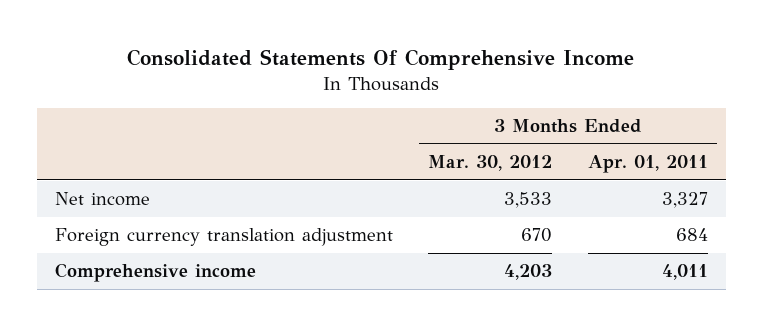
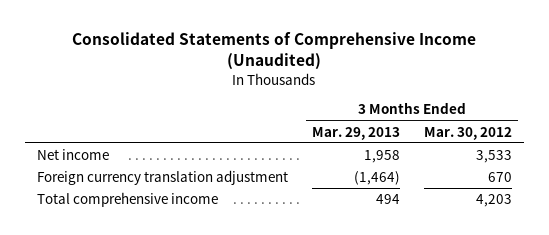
[127,49,635,71] Consolidated Statements Of Comprehensive Income -> [72,32,477,71] Consolidated Statements of Comprehensive Income (Unaudited)
[588,155,709,174] Apr. 01, 2011 -> none
none -> [311,126,400,140] Mar. 29, 2013
[54,263,256,283] Comprehensive income -> [36,192,218,208] Total comprehensive income

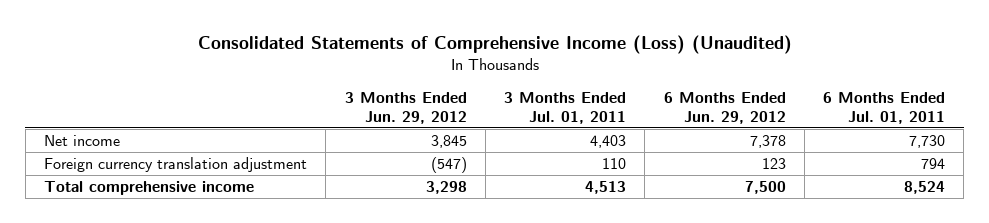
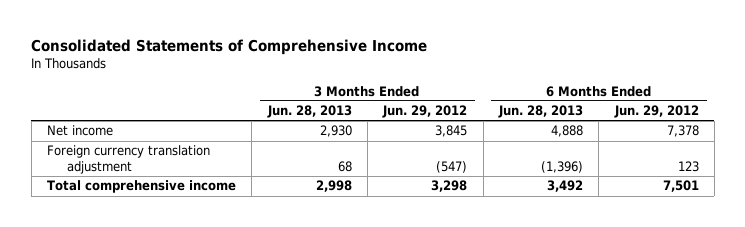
[197,35,792,55] Consolidated Statements of Comprehensive Income (Loss) (Unaudited) -> [31,38,428,55] Consolidated Statements of Comprehensive Income
[504,91,627,124] 3 Months Ended Jul. 01, 2011 -> none
[823,91,946,124] 6 Months Ended Jul. 01, 2011 -> none
none -> [266,105,352,119] Jun. 28, 2013
none -> [497,105,583,119] Jun. 28, 2013
[744,181,786,195] 7,500 -> [662,180,699,193] 7,501

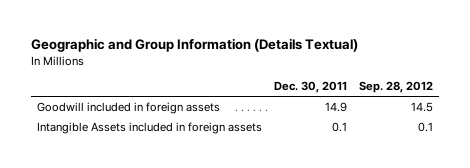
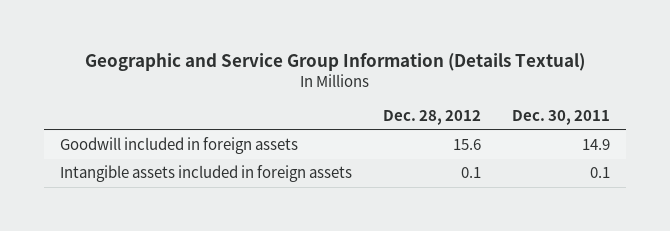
[31,38,359,53] Geographic and Group Information (Details Textual) -> [84,52,585,71] Geographic and Service Group Information (Details Textual)
[358,81,433,94] Sep. 28, 2012 -> none
none -> [382,110,481,126] Dec. 28, 2012
[37,122,263,135] Intangible Assets included in foreign assets -> [59,165,352,183] Intangible assets included in foreign assets

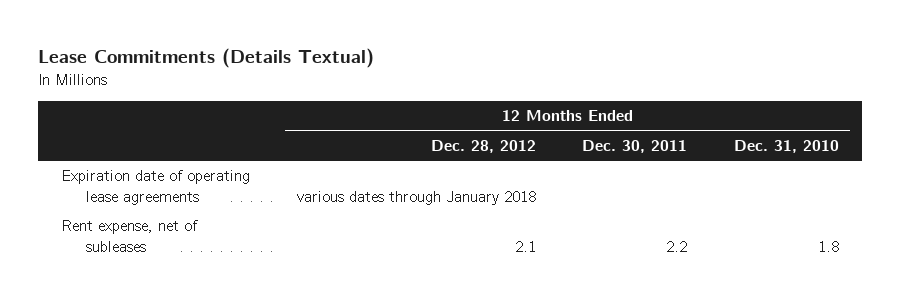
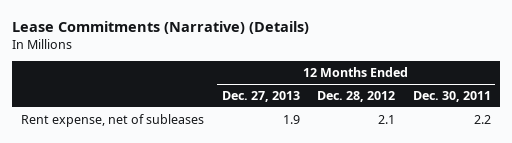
[38,48,375,69] Lease Commitments (Details Textual) -> [12,20,310,34] Lease Commitments (Narrative) (Details)
[733,139,839,153] Dec. 31, 2010 -> none
none -> [221,90,300,102] Dec. 27, 2013
[61,170,251,205] Expiration date of operating lease agreements -> none

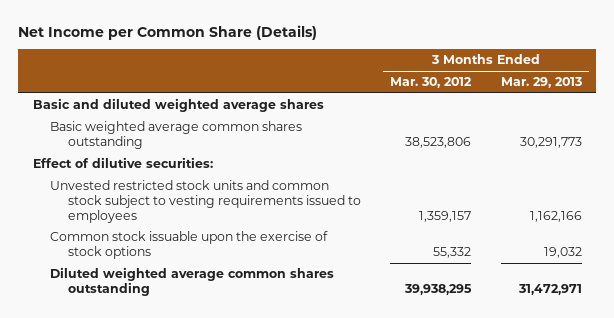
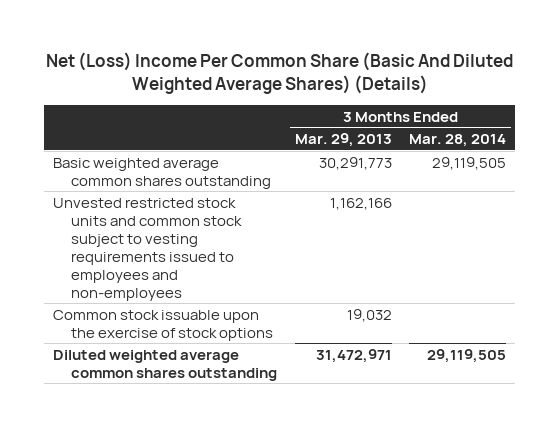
[17,24,317,40] Net Income per Common Share (Details) -> [45,52,513,95] Net (Loss) Income Per Common Share (Basic And Diluted Weighted Average Shares) (Details)
[390,77,473,89] Mar. 30, 2012 -> none
none -> [409,134,507,148] Mar. 28, 2014
[32,98,324,113] Basic and diluted weighted average shares -> none
[32,157,213,169] Effect of dilutive securities: -> none
[50,180,362,223] Unvested restricted stock units and common stock subject to vesting requirements issued to employees -> [52,197,243,301] Unvested restricted stock units and common stock subject to vesting requirements issued to employees and non-employees

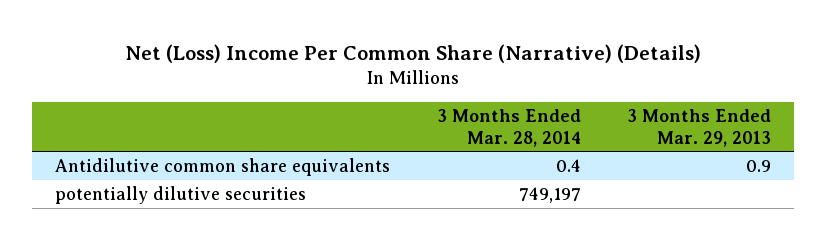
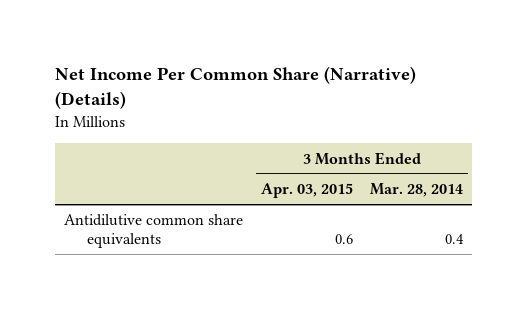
[125,44,702,64] Net (Loss) Income Per Common Share (Narrative) (Details) -> [54,66,416,110] Net Income Per Common Share (Narrative) (Details)
[626,109,771,147] 3 Months Ended Mar. 29, 2013 -> none
none -> [260,183,353,199] Apr. 03, 2015
[55,185,307,204] potentially dilutive securities -> none

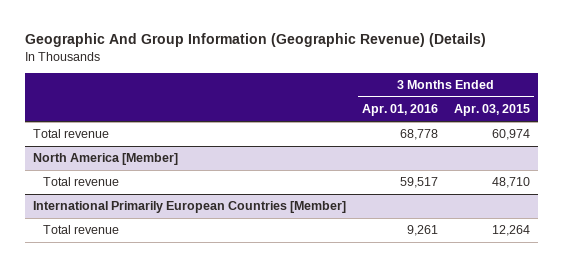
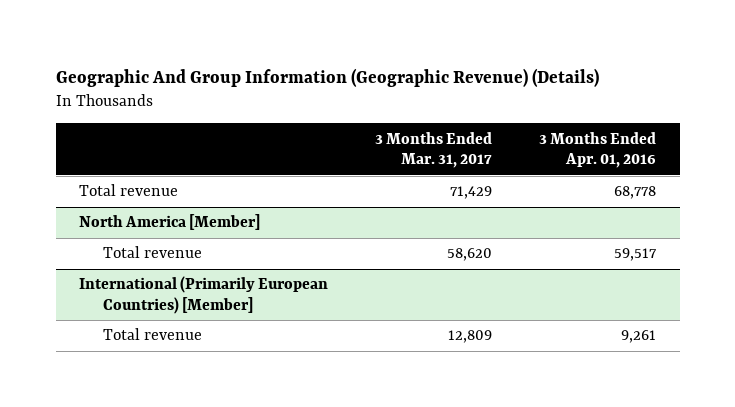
[454,104,531,117] Apr. 03, 2015 -> none
none -> [375,131,493,169] 3 Months Ended Mar. 31, 2017
[32,201,346,214] International Primarily European Countries [Member] -> [79,276,329,314] International (Primarily European Countries) [Member]

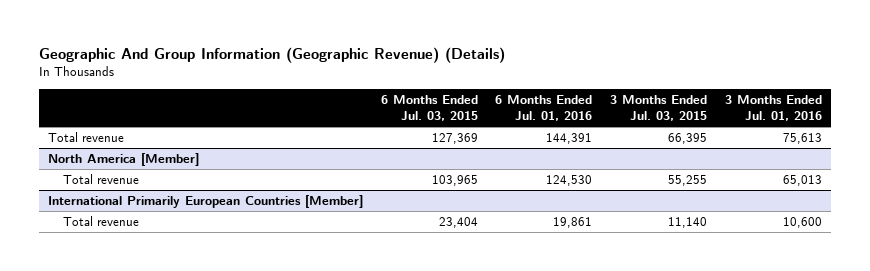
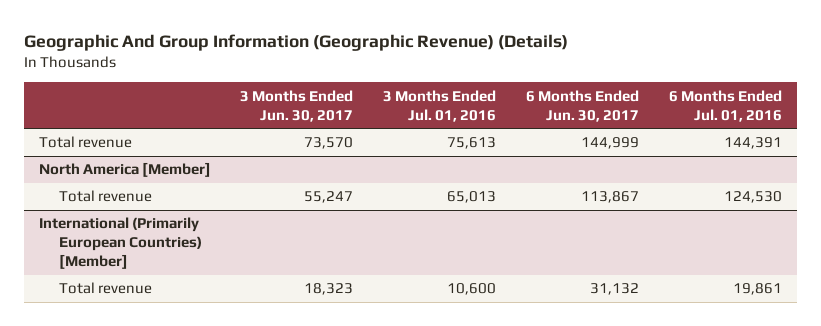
[380,94,478,122] 6 Months Ended Jul. 03, 2015 -> none
[610,94,708,122] 3 Months Ended Jul. 03, 2015 -> none
none -> [240,89,354,122] 3 Months Ended Jun. 30, 2017
none -> [526,89,640,122] 6 Months Ended Jun. 30, 2017
[47,194,363,208] International Primarily European Countries [Member] -> [38,217,202,269] International (Primarily European Countries) [Member]

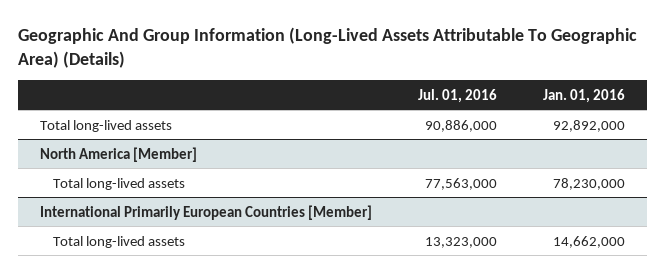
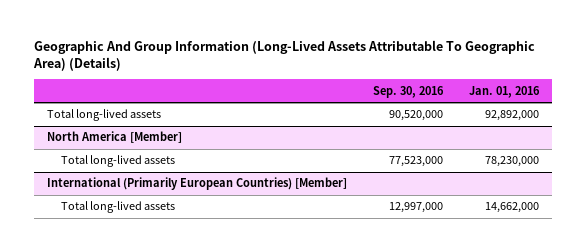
[418,88,498,103] Jul. 01, 2016 -> none
none -> [372,85,444,98] Sep. 30, 2016
[40,204,373,220] International Primarily European Countries [Member] -> [47,177,348,191] International (Primarily European Countries) [Member]

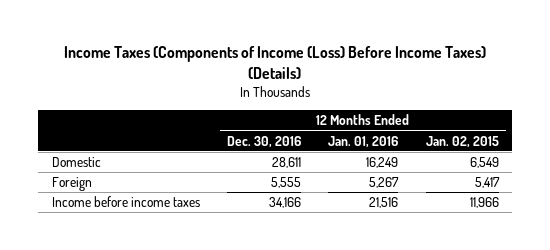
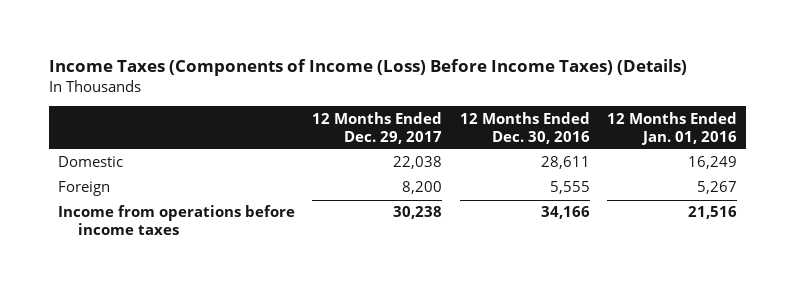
[425,135,499,148] Jan. 02, 2015 -> none
none -> [312,111,443,144] 12 Months Ended Dec. 29, 2017
[51,196,200,208] Income before income taxes -> [57,205,295,236] Income from operations before income taxes

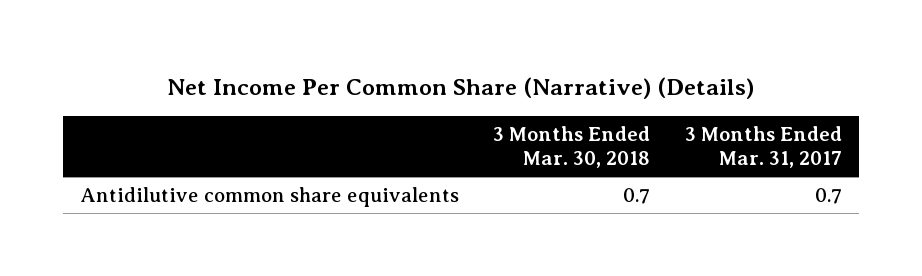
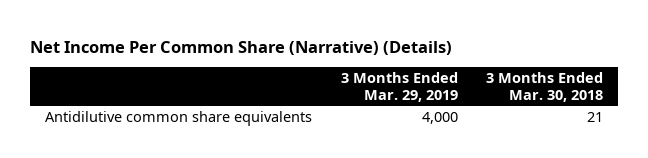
[684,126,842,169] 3 Months Ended Mar. 31, 2017 -> none
none -> [340,71,458,102] 3 Months Ended Mar. 29, 2019
[623,188,651,205] 0.7 -> [587,112,604,123] 21

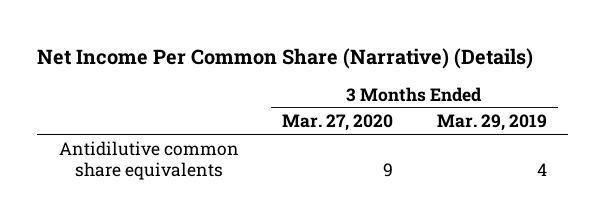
[486,71,604,102] 3 Months Ended Mar. 30, 2018 -> none
none -> [282,114,394,132] Mar. 27, 2020
[421,112,458,125] 4,000 -> [536,162,547,176] 4

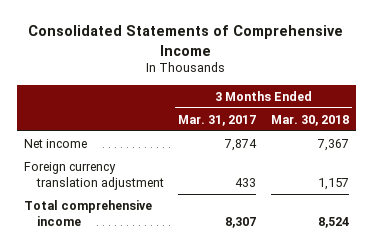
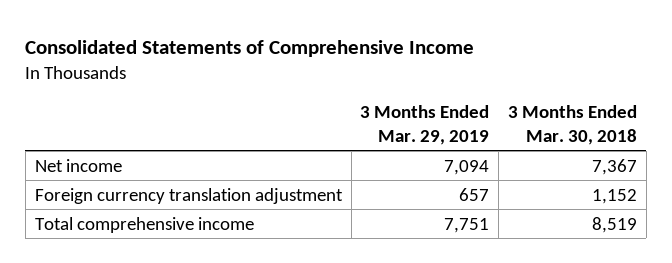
[178,114,257,126] Mar. 31, 2017 -> none
none -> [360,104,490,145] 3 Months Ended Mar. 29, 2019
[317,177,349,190] 1,157 -> [592,188,638,204] 1,152
[317,216,349,228] 8,524 -> [592,216,638,233] 8,519

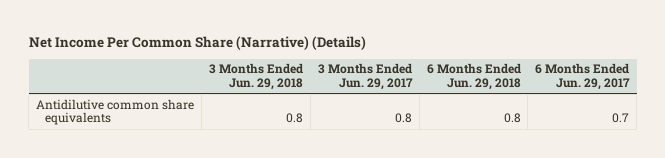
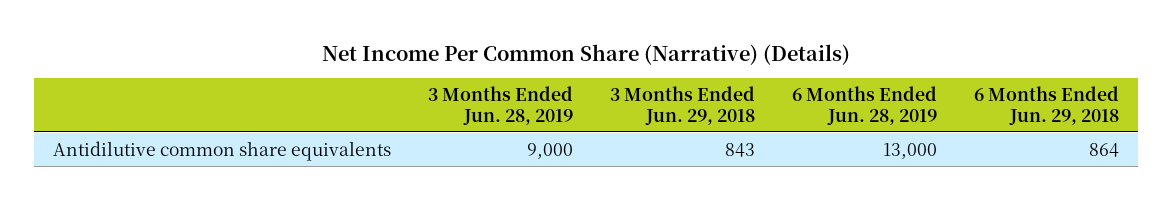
[317,63,413,91] 3 Months Ended Jun. 29, 2017 -> none
[535,63,631,91] 6 Months Ended Jun. 29, 2017 -> none
none -> [427,86,573,125] 3 Months Ended Jun. 28, 2019
none -> [792,86,938,125] 6 Months Ended Jun. 28, 2019
[285,113,303,124] 0.8 -> [724,142,755,157] 843
[503,113,521,124] 0.8 -> [1089,142,1120,157] 864

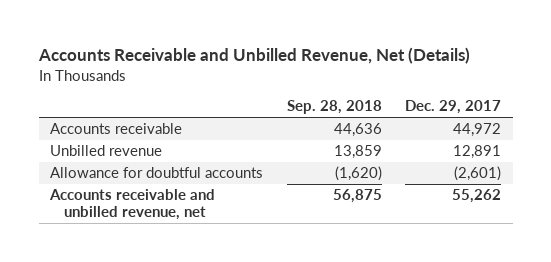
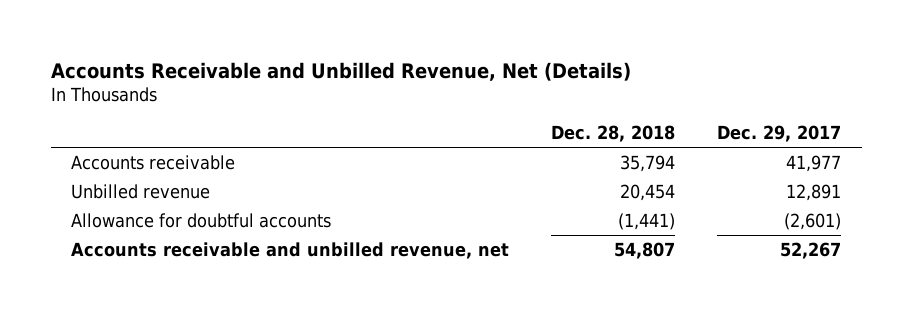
[286,100,382,115] Sep. 28, 2018 -> none
none -> [551,125,676,143] Dec. 28, 2018
[453,123,502,138] 44,972 -> [786,154,842,172] 41,977
[452,189,502,204] 55,262 -> [780,241,842,259] 52,267

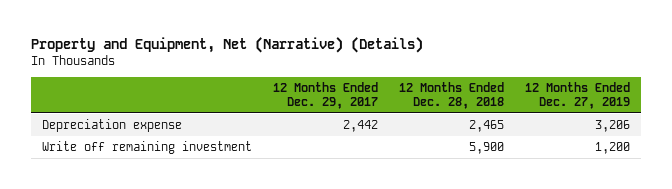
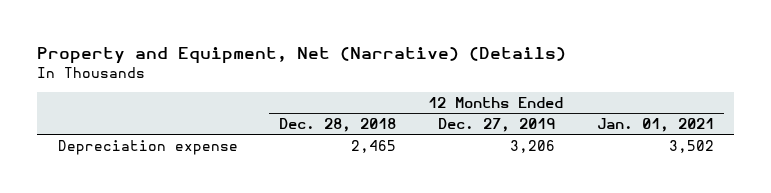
[272,81,378,110] 12 Months Ended Dec. 29, 2017 -> none
none -> [596,118,714,133] Jan. 01, 2021
[41,140,252,154] Write off remaining investment -> none

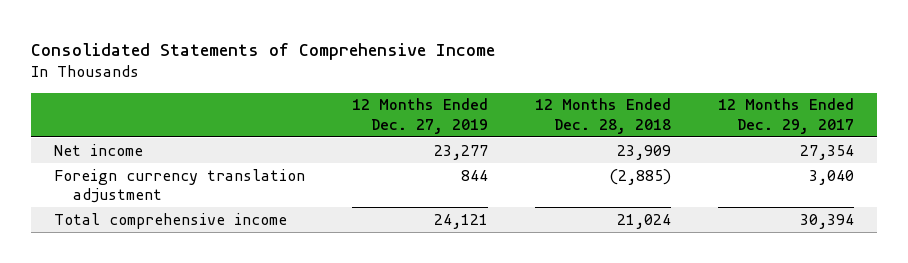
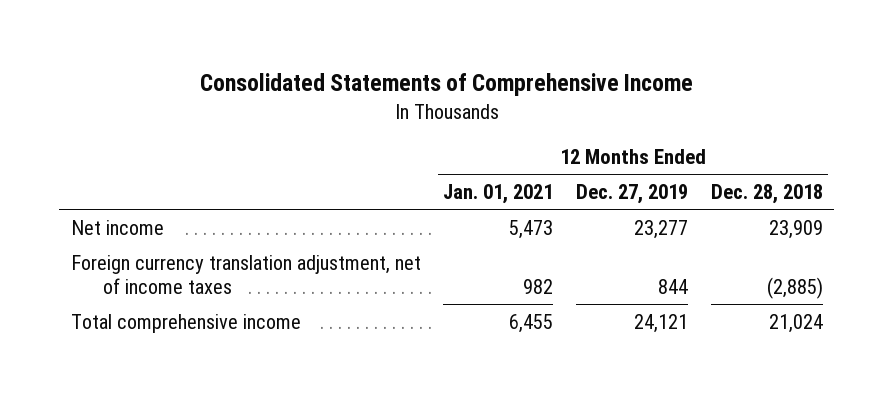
[718,98,855,134] 12 Months Ended Dec. 29, 2017 -> none
none -> [443,184,554,205] Jan. 01, 2021
[54,168,306,204] Foreign currency translation adjustment -> [70,254,421,294] Foreign currency translation adjustment, net of income taxes

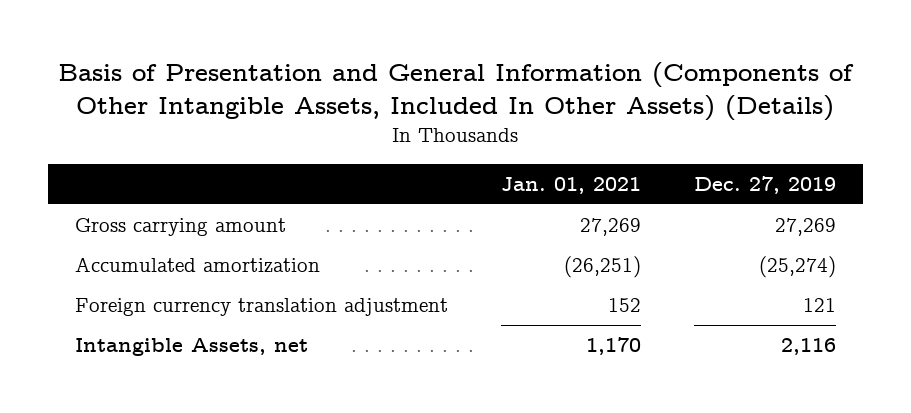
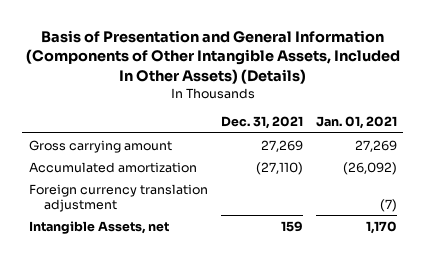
[694,175,837,194] Dec. 27, 2019 -> none
none -> [220,116,303,130] Dec. 31, 2021
[563,256,641,279] (26,251) -> [342,161,397,175] (26,092)
[607,298,641,313] 152 -> [379,198,397,212] (7)

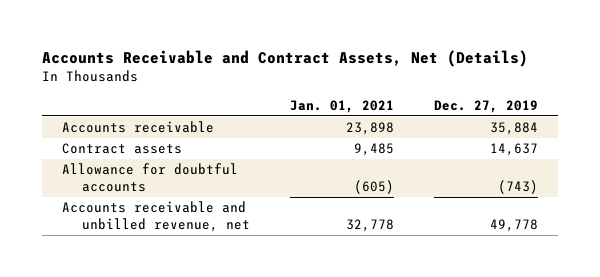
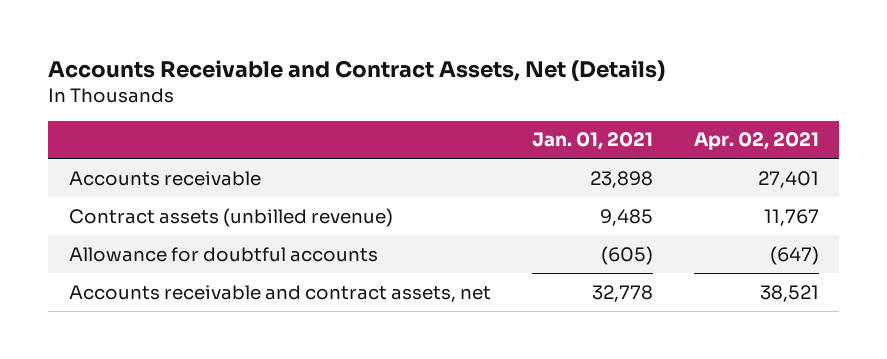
[434,99,539,113] Dec. 27, 2019 -> none
none -> [693,132,819,151] Apr. 02, 2021
[61,143,182,155] Contract assets -> [68,207,393,227] Contract assets (unbilled revenue)
[61,201,251,233] Accounts receivable and unbilled revenue, net -> [68,284,491,302] Accounts receivable and contract assets, net

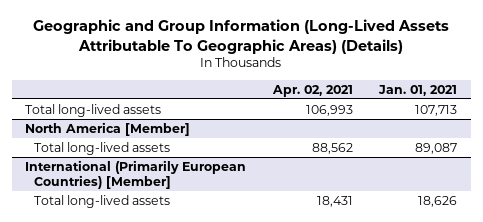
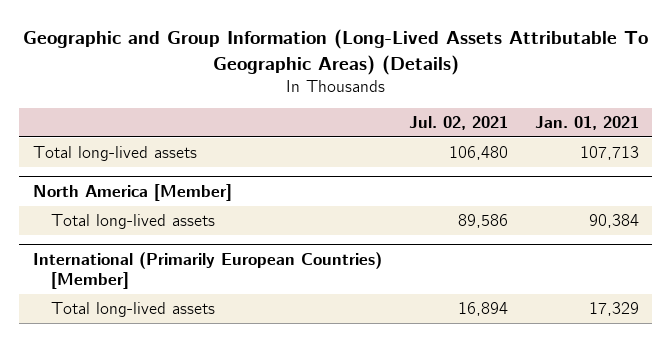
[271,84,353,97] Apr. 02, 2021 -> none
none -> [408,115,508,130] Jul. 02, 2021
[415,142,458,154] 89,087 -> [588,213,639,228] 90,384
[418,195,458,207] 18,626 -> [588,301,639,316] 17,329

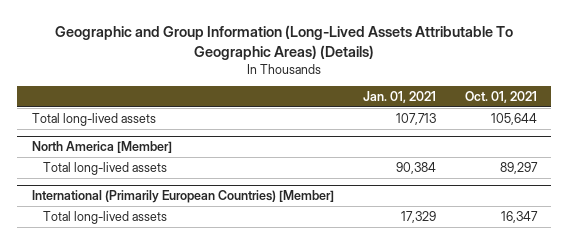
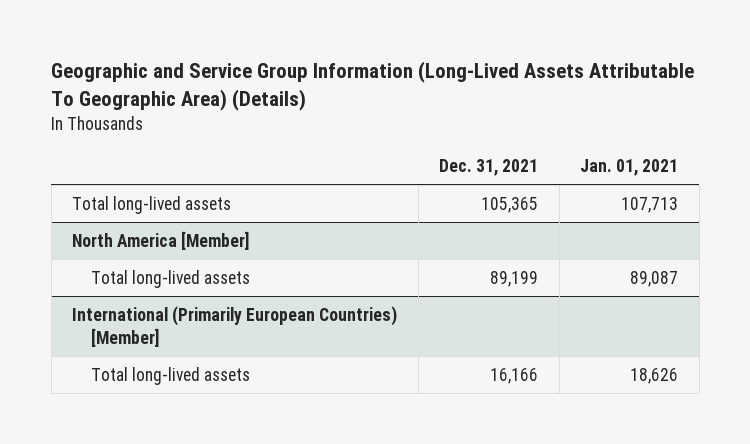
[55,24,514,60] Geographic and Group Information (Long-Lived Assets Attributable To Geographic Areas) (Details) -> [51,61,695,111] Geographic and Service Group Information (Long-Lived Assets Attributable To Geographic Area) (Details)
[464,91,537,104] Oct. 01, 2021 -> none
none -> [439,159,539,177] Dec. 31, 2021
[395,161,436,174] 90,384 -> [630,270,679,287] 89,087
[400,210,436,223] 17,329 -> [630,367,679,384] 18,626

